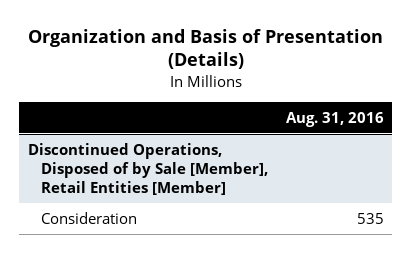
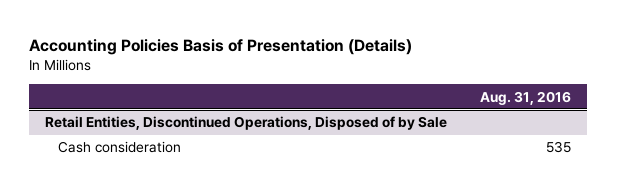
[27,28,383,70] Organization and Basis of Presentation (Details) -> [29,39,413,56] Accounting Policies Basis of Presentation (Details)
[27,142,269,196] Discontinued Operations, Disposed of by Sale [Member], Retail Entities [Member] -> [45,116,448,131] Retail Entities, Discontinued Operations, Disposed of by Sale
[41,211,138,224] Consideration -> [58,141,182,154] Cash consideration

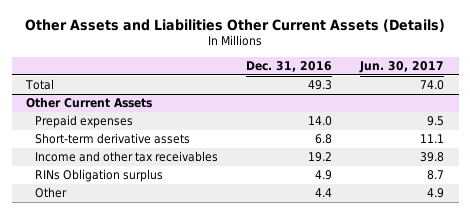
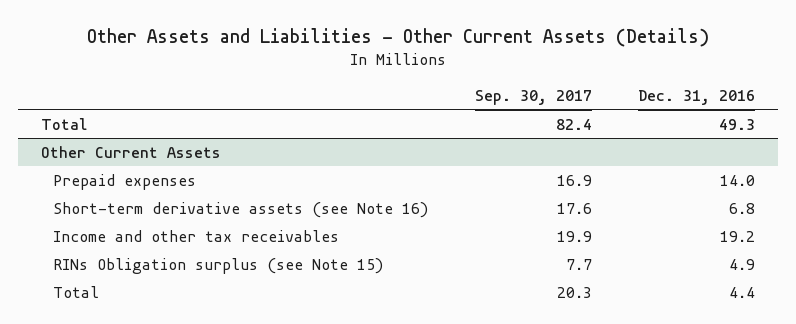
[25,18,446,32] Other Assets and Liabilities Other Current Assets (Details) -> [87,28,710,48] Other Assets and Liabilities - Other Current Assets (Details)
[359,61,445,74] Jun. 30, 2017 -> none
none -> [474,89,592,105] Sep. 30, 2017
[35,133,191,145] Short-term derivative assets -> [53,201,429,218] Short-term derivative assets (see Note 16)
[35,169,164,183] RINs Obligation surplus -> [53,257,384,274] RINs Obligation surplus (see Note 15)
[35,187,68,199] Other -> [53,285,100,298] Total

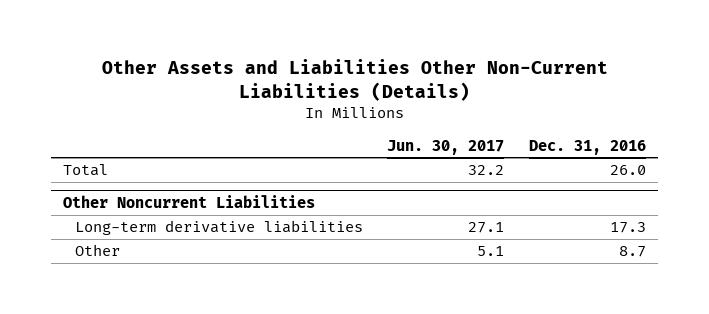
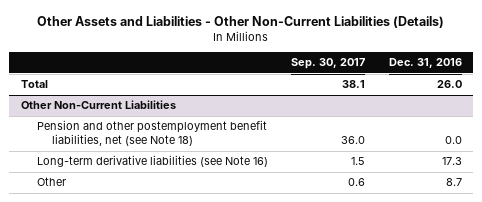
[101,59,608,101] Other Assets and Liabilities Other Non-Current Liabilities (Details) -> [37,16,445,29] Other Assets and Liabilities - Other Non-Current Liabilities (Details)
[387,139,505,155] Jun. 30, 2017 -> none
none -> [291,58,366,70] Sep. 30, 2017
[63,195,316,209] Other Noncurrent Liabilities -> [20,100,176,110] Other Non-Current Liabilities
none -> [36,120,267,147] Pension and other postemployment benefit liabilities, net (see Note 18)
[74,220,363,236] Long-term derivative liabilities -> [36,155,268,168] Long-term derivative liabilities (see Note 16)

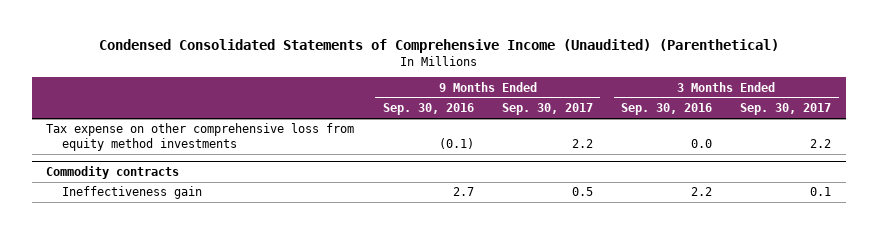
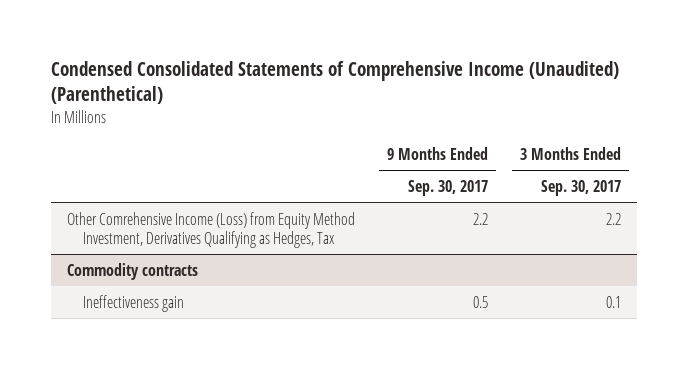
[382,103,474,116] Sep. 30, 2016 -> none
[621,103,713,116] Sep. 30, 2016 -> none
[46,123,355,151] Tax expense on other comprehensive loss from equity method investments -> [67,211,356,248] Other Comrehensive Income (Loss) from Equity Method Investment, Derivatives Qualifying as Hedges, Tax

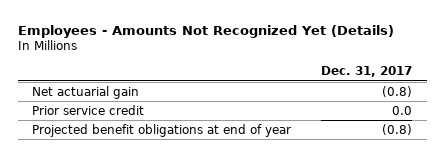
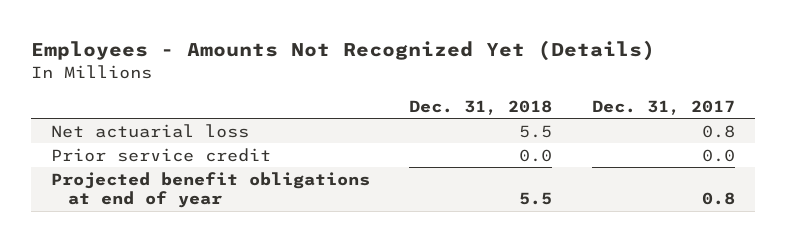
none -> [409,99,553,115] Dec. 31, 2018
[32,85,140,99] Net actuarial gain -> [50,123,249,138] Net actuarial loss
[381,85,412,97] (0.8) -> [702,124,736,138] 0.8
[381,123,412,135] (0.8) -> [702,192,736,206] 0.8

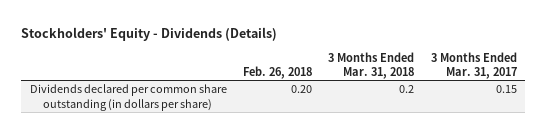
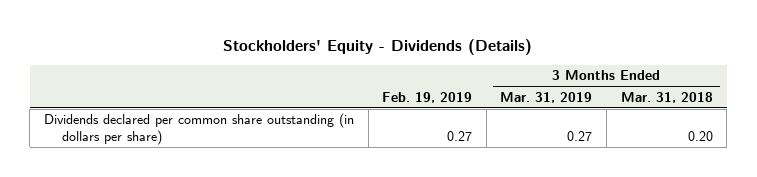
[243,66,313,80] Feb. 26, 2018 -> none
[430,51,517,80] 3 Months Ended Mar. 31, 2017 -> none
none -> [382,91,473,103] Feb. 19, 2019
none -> [500,91,593,103] Mar. 31, 2019
[399,85,415,94] 0.2 -> [687,130,713,141] 0.20

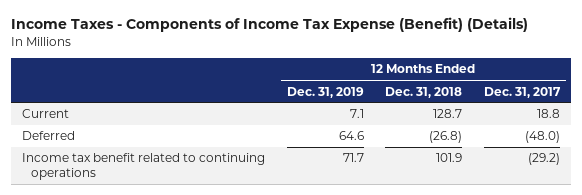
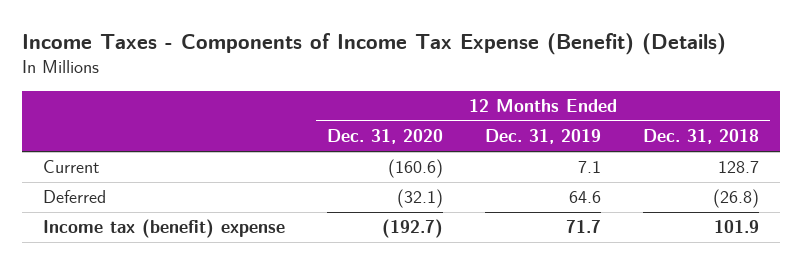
[484,86,562,98] Dec. 31, 2017 -> none
none -> [326,129,443,145] Dec. 31, 2020
[21,153,265,180] Income tax benefit related to continuing operations -> [42,219,285,239] Income tax (benefit) expense

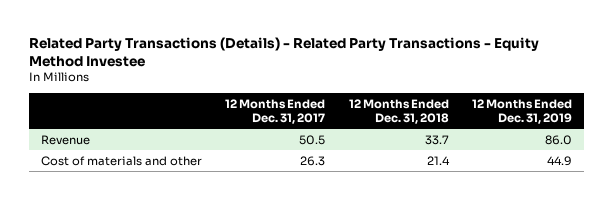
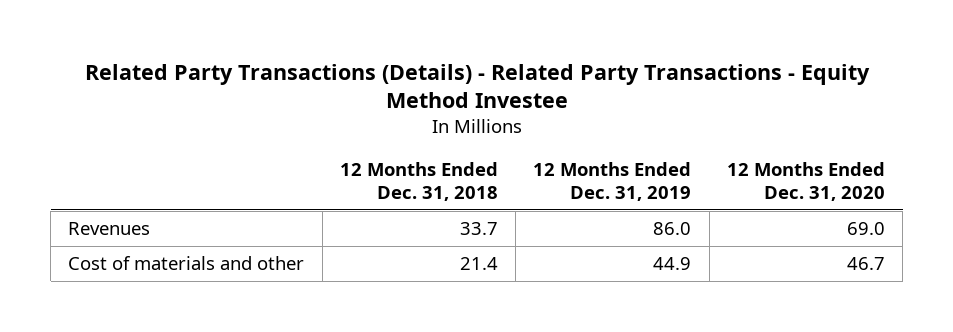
[225,98,326,124] 12 Months Ended Dec. 31, 2017 -> none
none -> [726,162,885,201] 12 Months Ended Dec. 31, 2020
[41,134,91,145] Revenue -> [68,222,151,236] Revenues

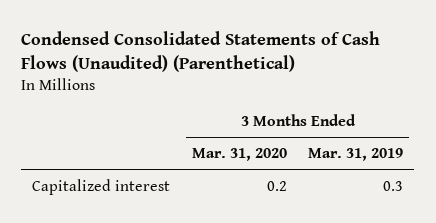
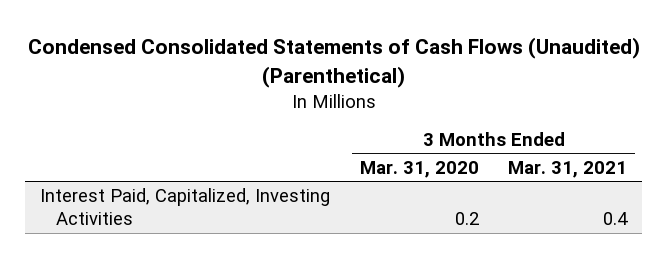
[308,148,404,162] Mar. 31, 2019 -> none
none -> [508,161,628,179] Mar. 31, 2021
[32,178,171,195] Capitalized interest -> [40,188,331,226] Interest Paid, Capitalized, Investing Activities

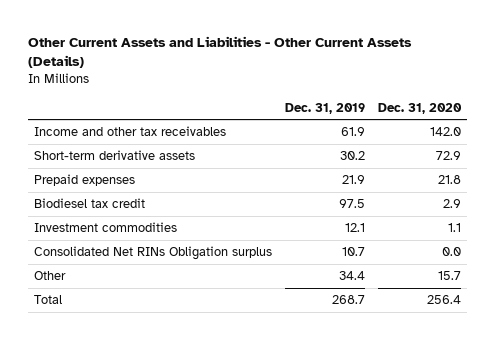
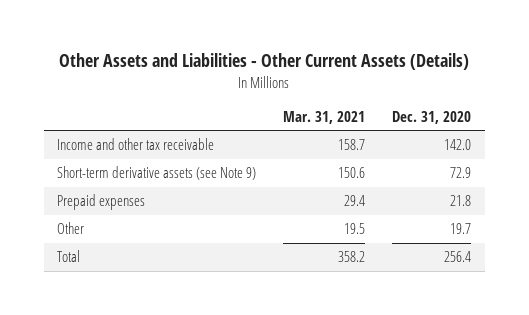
[27,36,412,69] Other Current Assets and Liabilities - Other Current Assets (Details) -> [59,53,470,71] Other Assets and Liabilities - Other Current Assets (Details)
[285,102,366,114] Dec. 31, 2019 -> none
none -> [283,110,366,124] Mar. 31, 2021
[34,126,227,137] Income and other tax receivables -> [57,138,215,151] Income and other tax receivable
[34,150,196,161] Short-term derivative assets -> [57,166,257,181] Short-term derivative assets (see Note 9)
[34,198,146,209] Biodiesel tax credit -> none
[34,222,178,233] Investment commodities -> none
[34,246,273,261] Consolidated Net RINs Obligation surplus -> none
[437,271,461,281] 15.7 -> [450,223,472,235] 19.7

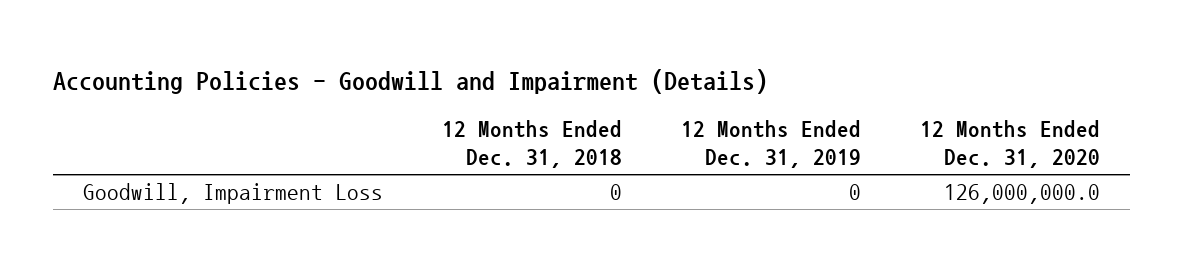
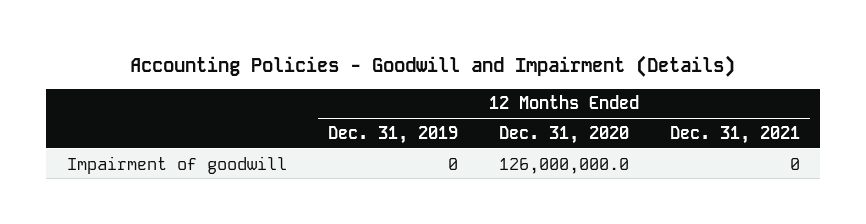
[441,119,622,169] 12 Months Ended Dec. 31, 2018 -> none
none -> [669,125,800,144] Dec. 31, 2021
[82,183,383,205] Goodwill, Impairment Loss -> [66,155,287,174] Impairment of goodwill

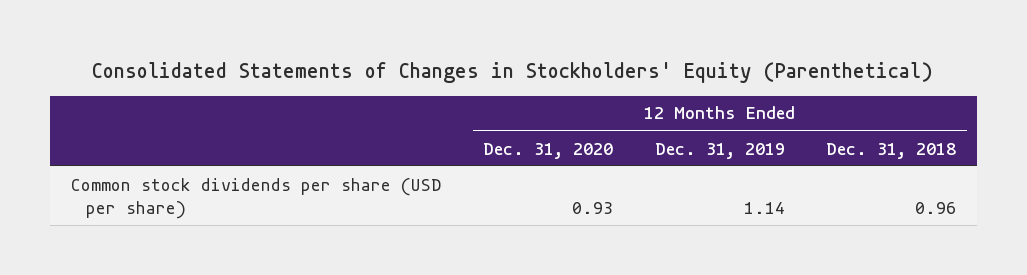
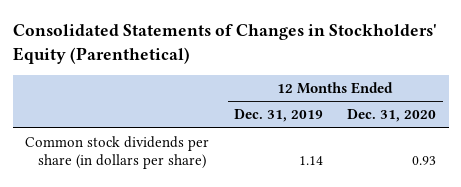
[826,142,957,159] Dec. 31, 2018 -> none
[70,177,442,219] Common stock dividends per share (USD per share) -> [25,136,210,170] Common stock dividends per share (in dollars per share)

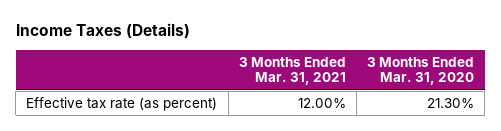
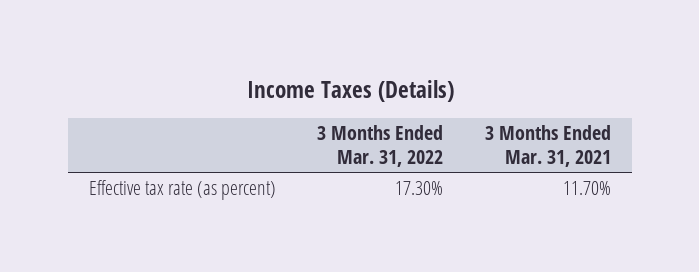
[367,56,475,86] 3 Months Ended Mar. 31, 2020 -> none
none -> [317,124,444,167] 3 Months Ended Mar. 31, 2022
[297,98,346,109] 12.00% -> [562,181,611,196] 11.70%

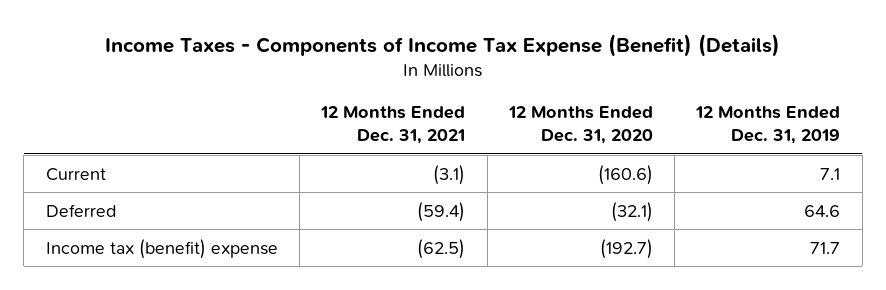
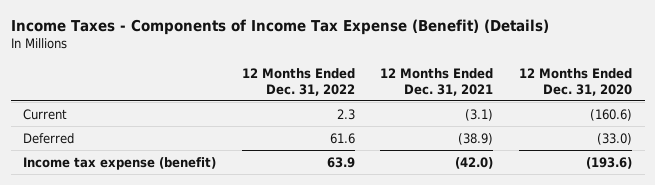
[695,106,841,145] 12 Months Ended Dec. 31, 2019 -> none
none -> [241,68,355,96] 12 Months Ended Dec. 31, 2022
[417,201,466,222] (59.4) -> [458,132,494,145] (38.9)
[610,201,653,222] (32.1) -> [596,132,632,145] (33.0)
[45,238,278,259] Income tax (benefit) expense -> [23,156,217,170] Income tax expense (benefit)
[417,238,466,259] (62.5) -> [455,156,494,169] (42.0)
[599,238,653,259] (192.7) -> [585,156,632,169] (193.6)

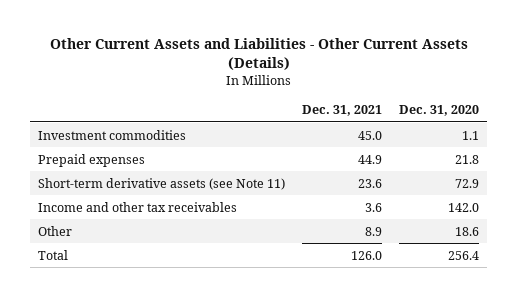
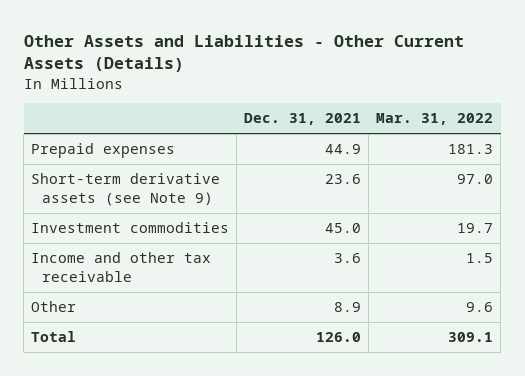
[49,38,468,71] Other Current Assets and Liabilities - Other Current Assets (Details) -> [23,34,464,73] Other Assets and Liabilities - Other Current Assets (Details)
[398,105,479,117] Dec. 31, 2020 -> none
none -> [376,113,494,126] Mar. 31, 2022
[38,177,286,190] Short-term derivative assets (see Note 11) -> [31,173,221,207] Short-term derivative assets (see Note 9)
[38,129,187,140] Investment commodities -> [31,222,230,234] Investment commodities
[38,201,238,212] Income and other tax receivables -> [31,252,212,283] Income and other tax receivable

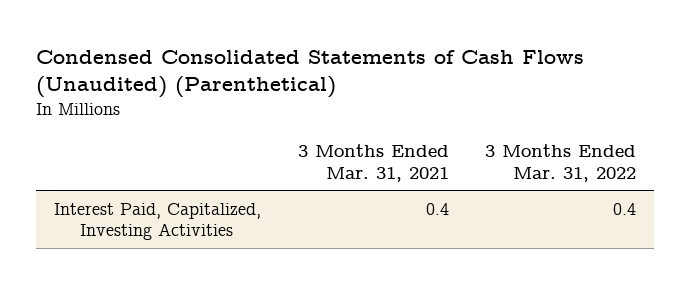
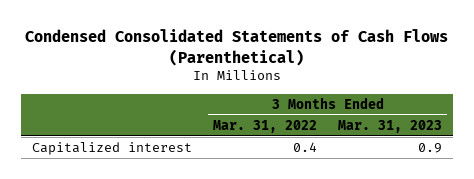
[36,49,585,99] Condensed Consolidated Statements of Cash Flows (Unaudited) (Parenthetical) -> [25,28,449,66] Condensed Consolidated Statements of Cash Flows (Parenthetical)
[297,143,449,182] 3 Months Ended Mar. 31, 2021 -> none
none -> [338,119,443,133] Mar. 31, 2023
[54,202,262,241] Interest Paid, Capitalized, Investing Activities -> [32,142,193,156] Capitalized interest

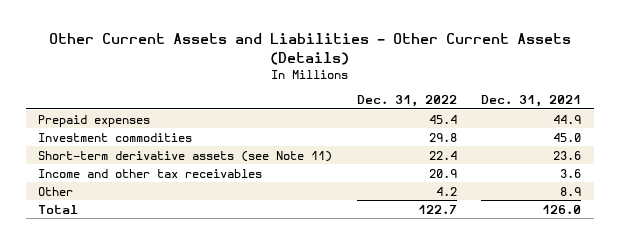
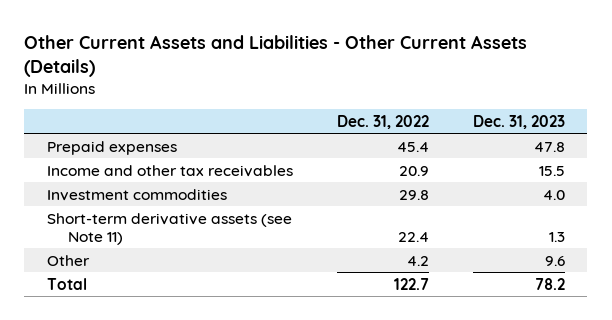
[481,95,582,108] Dec. 31, 2021 -> none
none -> [473,114,566,129] Dec. 31, 2023
[38,168,263,178] Income and other tax receivables -> [46,164,293,177] Income and other tax receivables

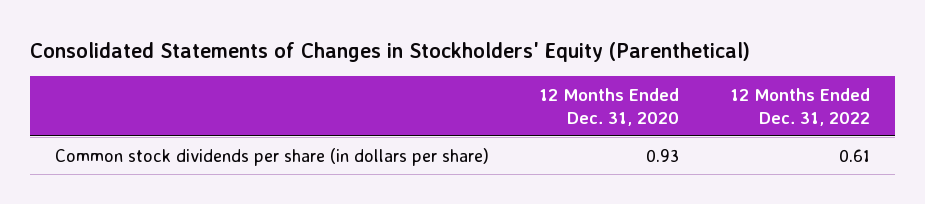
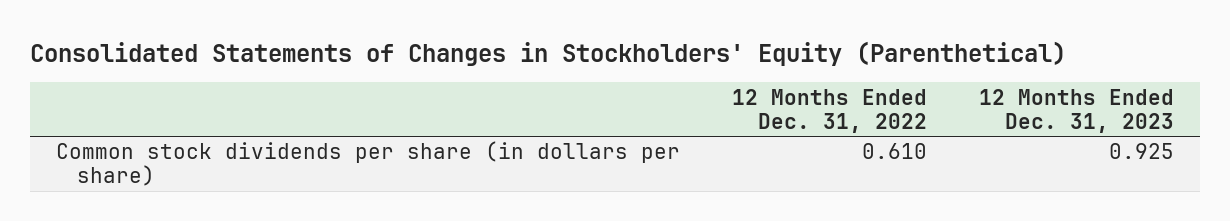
[539,87,680,126] 12 Months Ended Dec. 31, 2020 -> none
none -> [979,88,1175,133] 12 Months Ended Dec. 31, 2023
[838,148,870,162] 0.61 -> [862,143,928,160] 0.610

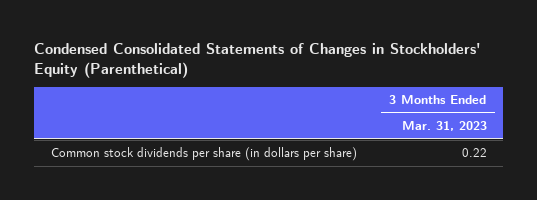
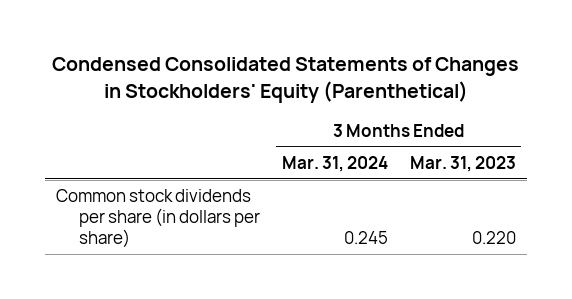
none -> [281,155,388,172] Mar. 31, 2024
[461,148,487,158] 0.22 -> [471,230,516,244] 0.220

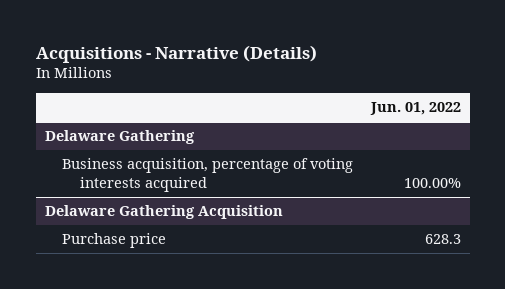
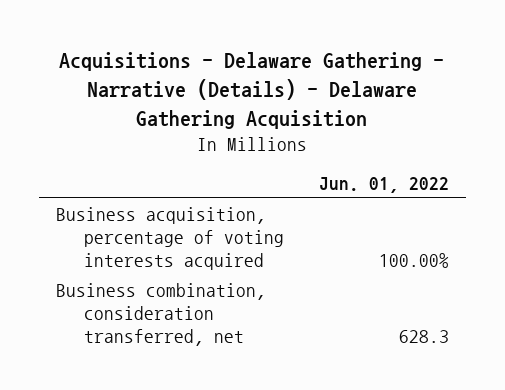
[35,44,317,63] Acquisitions - Narrative (Details) -> [59,52,445,130] Acquisitions - Delaware Gathering - Narrative (Details) - Delaware Gathering Acquisition
[44,130,195,145] Delaware Gathering -> none
[44,205,283,220] Delaware Gathering Acquisition -> none
[62,233,167,249] Purchase price -> [56,282,267,347] Business combination, consideration transferred, net

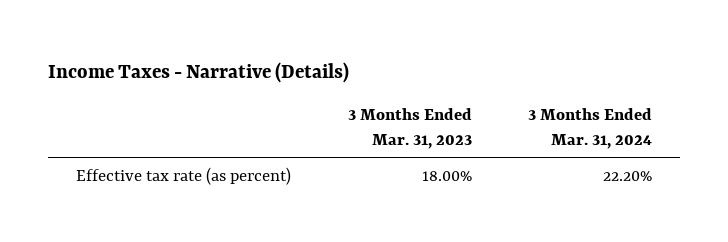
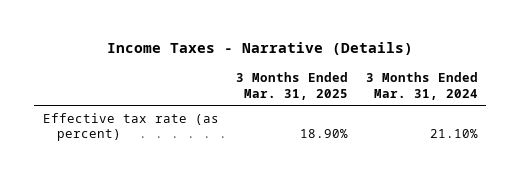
[347,108,472,149] 3 Months Ended Mar. 31, 2023 -> none
none -> [236,72,349,100] 3 Months Ended Mar. 31, 2025
[602,171,652,182] 22.20% -> [429,128,478,138] 21.10%

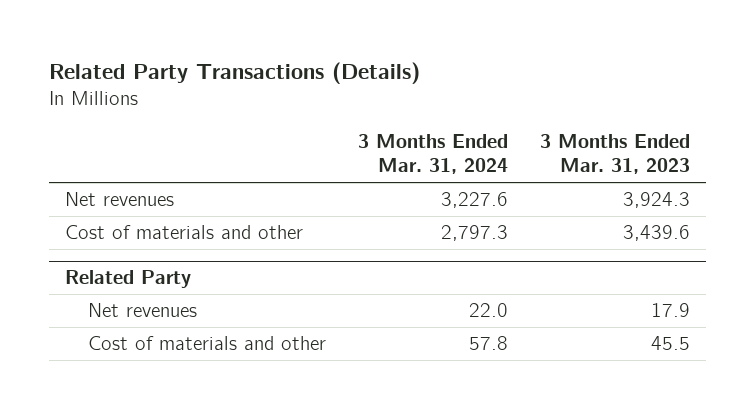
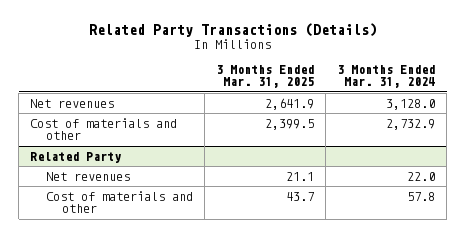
[540,133,691,175] 3 Months Ended Mar. 31, 2023 -> none
none -> [216,64,315,89] 3 Months Ended Mar. 31, 2025
[440,192,508,209] 3,227.6 -> [386,98,436,110] 3,128.0
[440,225,508,242] 2,797.3 -> [386,118,436,130] 2,732.9

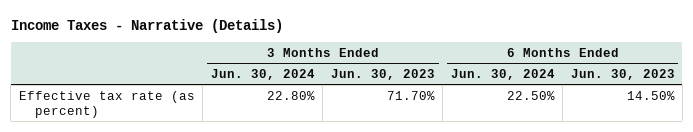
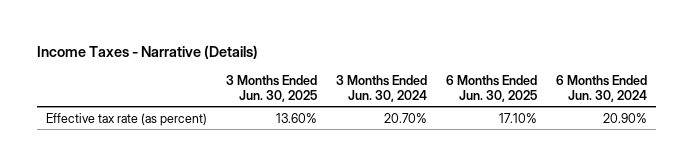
[330,68,435,80] Jun. 30, 2023 -> none
[570,68,675,80] Jun. 30, 2023 -> none
none -> [226,75,318,102] 3 Months Ended Jun. 30, 2025
none -> [445,75,537,102] 6 Months Ended Jun. 30, 2025
[266,90,315,100] 22.80% -> [384,112,428,123] 20.70%
[506,90,555,100] 22.50% -> [602,112,647,123] 20.90%

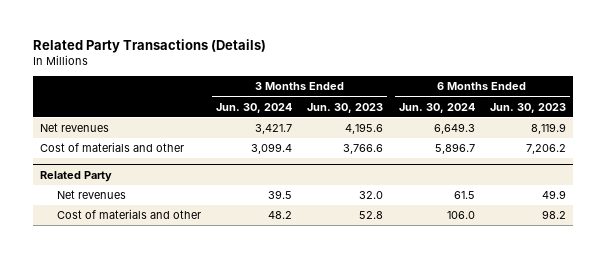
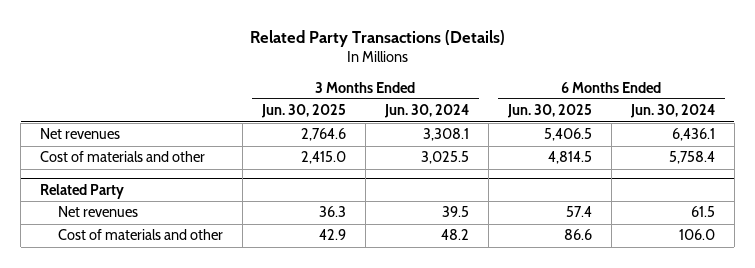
[307,102,384,113] Jun. 30, 2023 -> none
[489,102,566,113] Jun. 30, 2023 -> none
none -> [260,104,346,119] Jun. 30, 2025
none -> [506,104,592,119] Jun. 30, 2025
[255,124,293,135] 3,421.7 -> [422,128,469,142] 3,308.1
[433,123,475,135] 6,649.3 -> [671,128,715,142] 6,436.1
[251,143,293,155] 3,099.4 -> [420,151,469,165] 3,025.5
[434,143,475,155] 5,896.7 -> [668,151,715,165] 5,758.4

